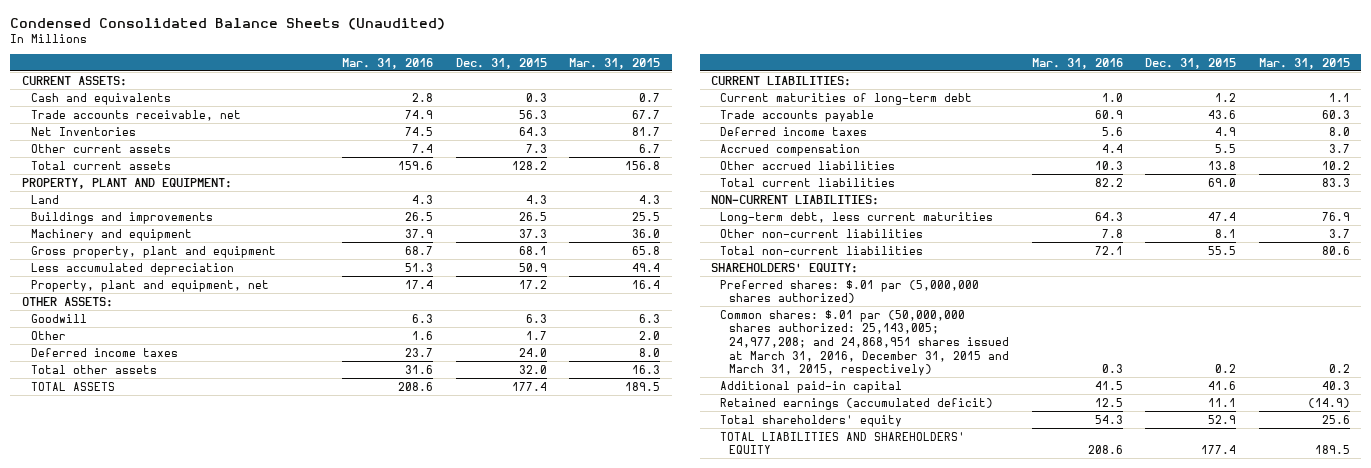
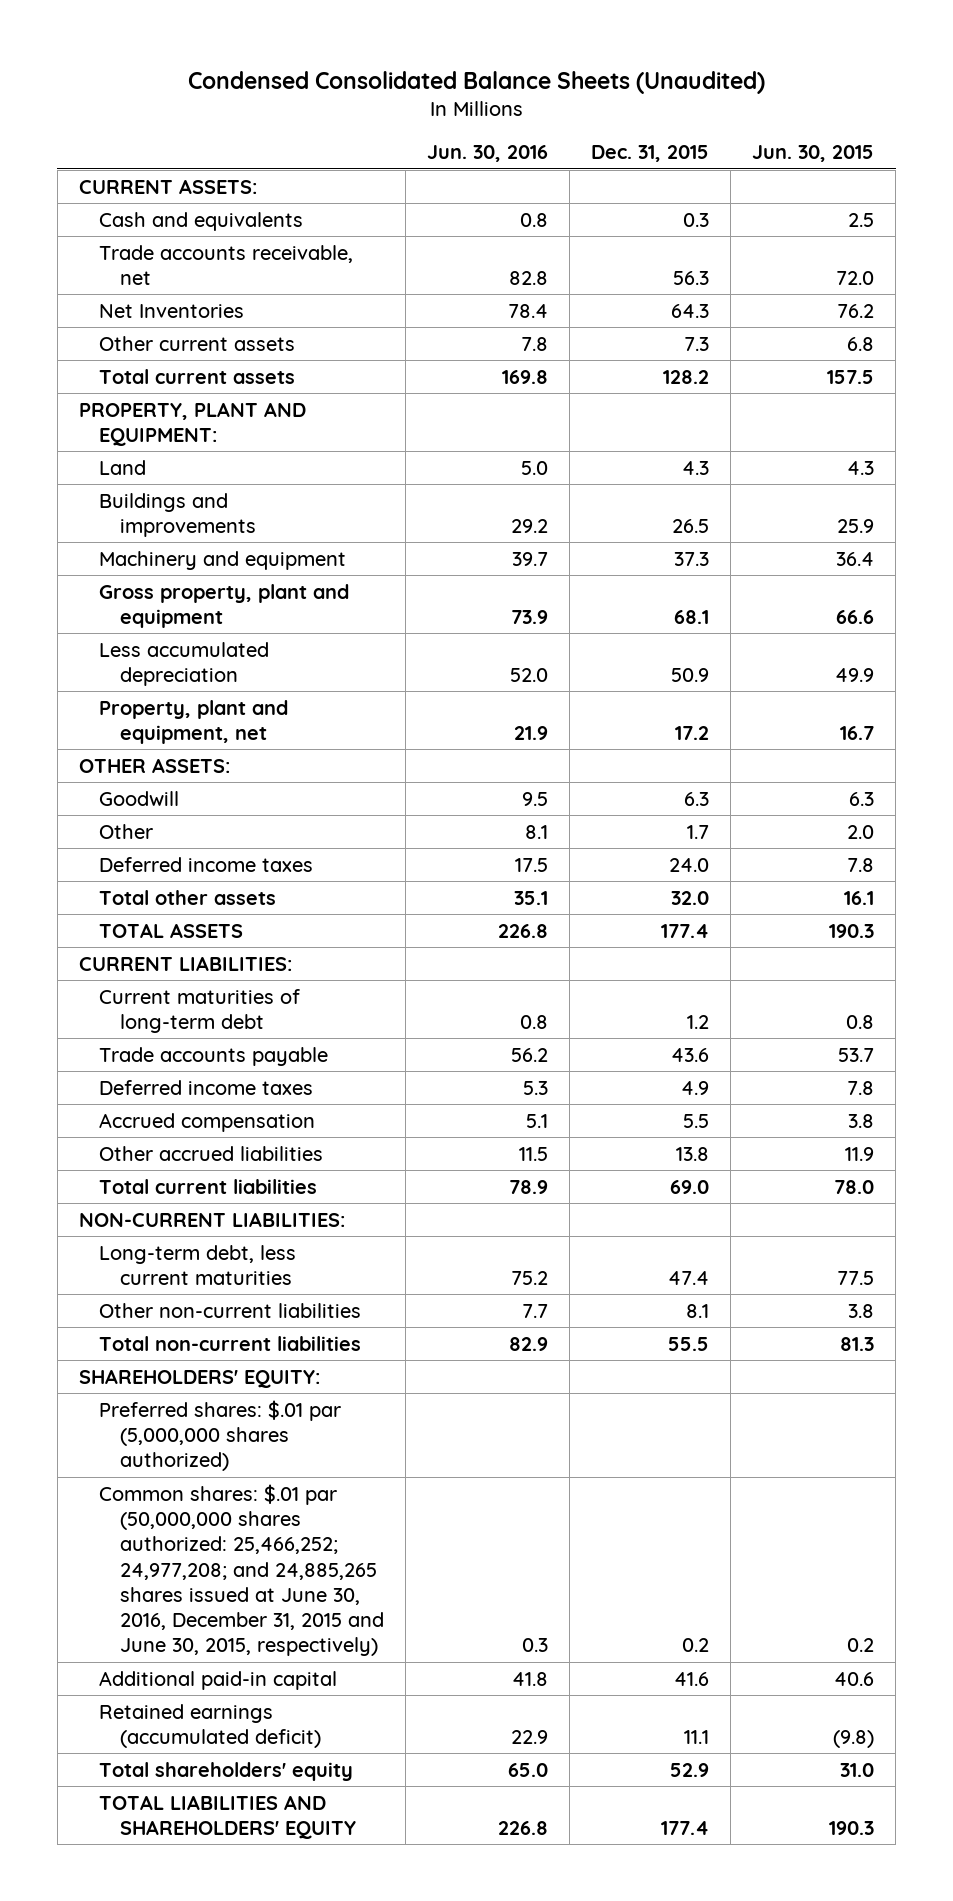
[342,57,434,69] Mar. 31, 2016 -> none
[569,57,661,69] Mar. 31, 2015 -> none
none -> [426,145,548,163] Jun. 30, 2016
none -> [752,145,875,163] Jun. 30, 2015
[719,309,1009,377] Common shares: $.01 par (50,000,000 shares authorized: 25,143,005; 24,977,208; and 24,868,951 shares issued at March 31, 2016, December 31, 2015 and March 31, 2015, respectively) -> [99,1483,384,1657] Common shares: $.01 par (50,000,000 shares authorized: 25,466,252; 24,977,208; and 24,885,265 shares issued at June 30, 2016, December 31, 2015 and June 30, 2015, respectively)

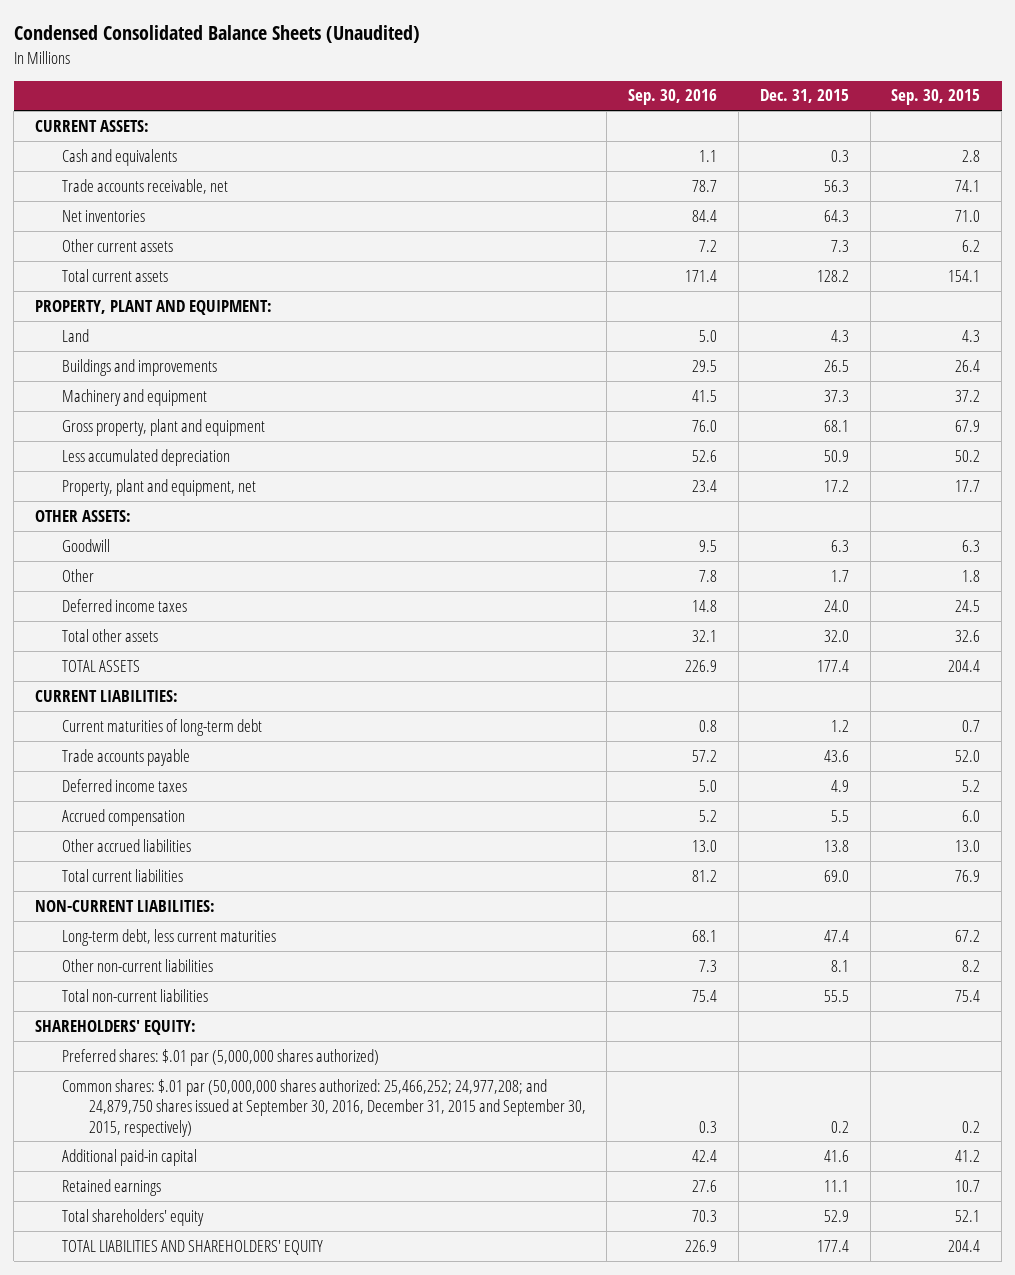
[426,145,548,163] Jun. 30, 2016 -> none
[752,145,875,163] Jun. 30, 2015 -> none
none -> [628,89,718,106] Sep. 30, 2016
none -> [891,89,981,106] Sep. 30, 2015
[99,303,245,318] Net Inventories -> [61,209,145,222] Net inventories
[99,1483,384,1657] Common shares: $.01 par (50,000,000 shares authorized: 25,466,252; 24,977,208; and 24,885,265 shares issued at June 30, 2016, December 31, 2015 and June 30, 2015, respectively) -> [61,1078,586,1137] Common shares: $.01 par (50,000,000 shares authorized: 25,466,252; 24,977,208; and 24,879,750 shares issued at September 30, 2016, December 31, 2015 and September 30, 2015, respectively)
[99,1703,321,1748] Retained earnings (accumulated deficit) -> [61,1178,161,1196] Retained earnings

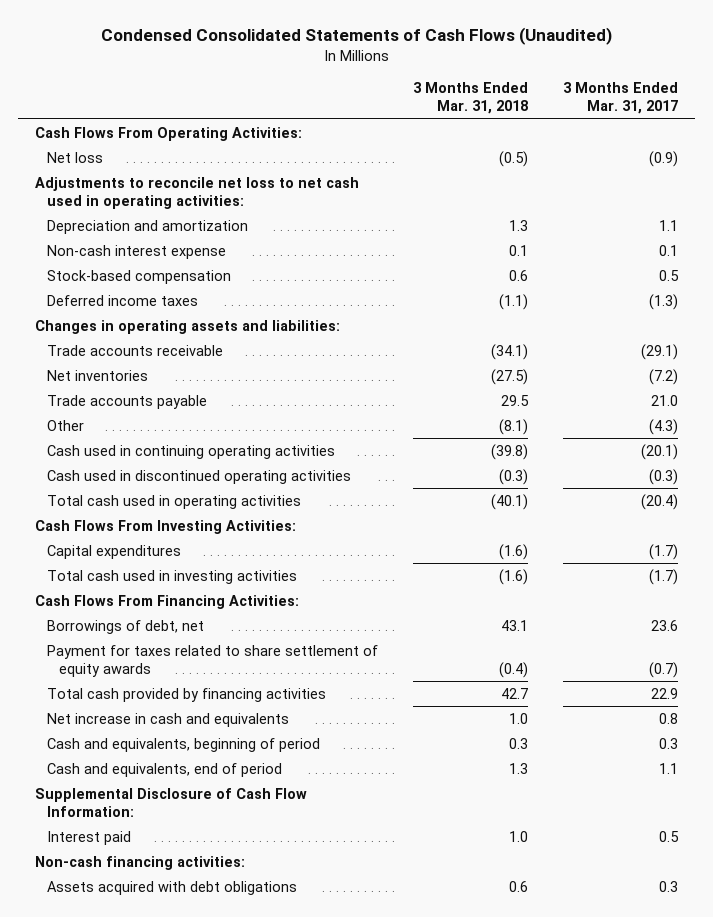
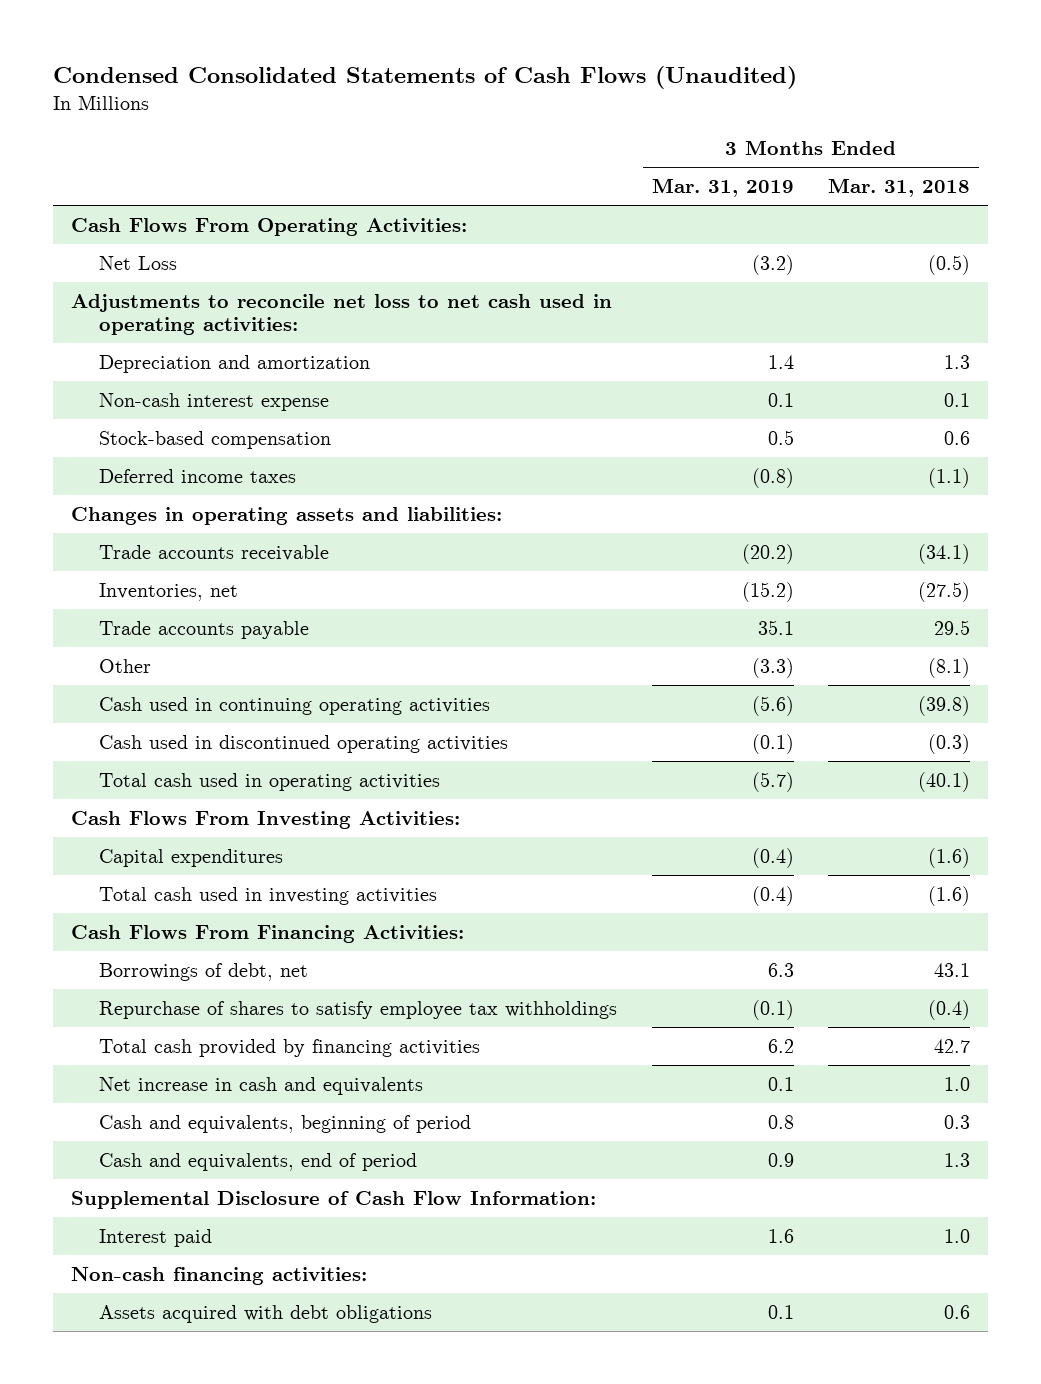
[562,82,678,115] 3 Months Ended Mar. 31, 2017 -> none
none -> [651,177,794,197] Mar. 31, 2019
[46,151,103,163] Net loss -> [98,255,177,270] Net Loss
[46,369,148,381] Net inventories -> [98,582,238,601] Inventories, net
[46,644,378,678] Payment for taxes related to share settlement of equity awards -> [98,1000,617,1019] Repurchase of shares to satisfy employee tax withholdings

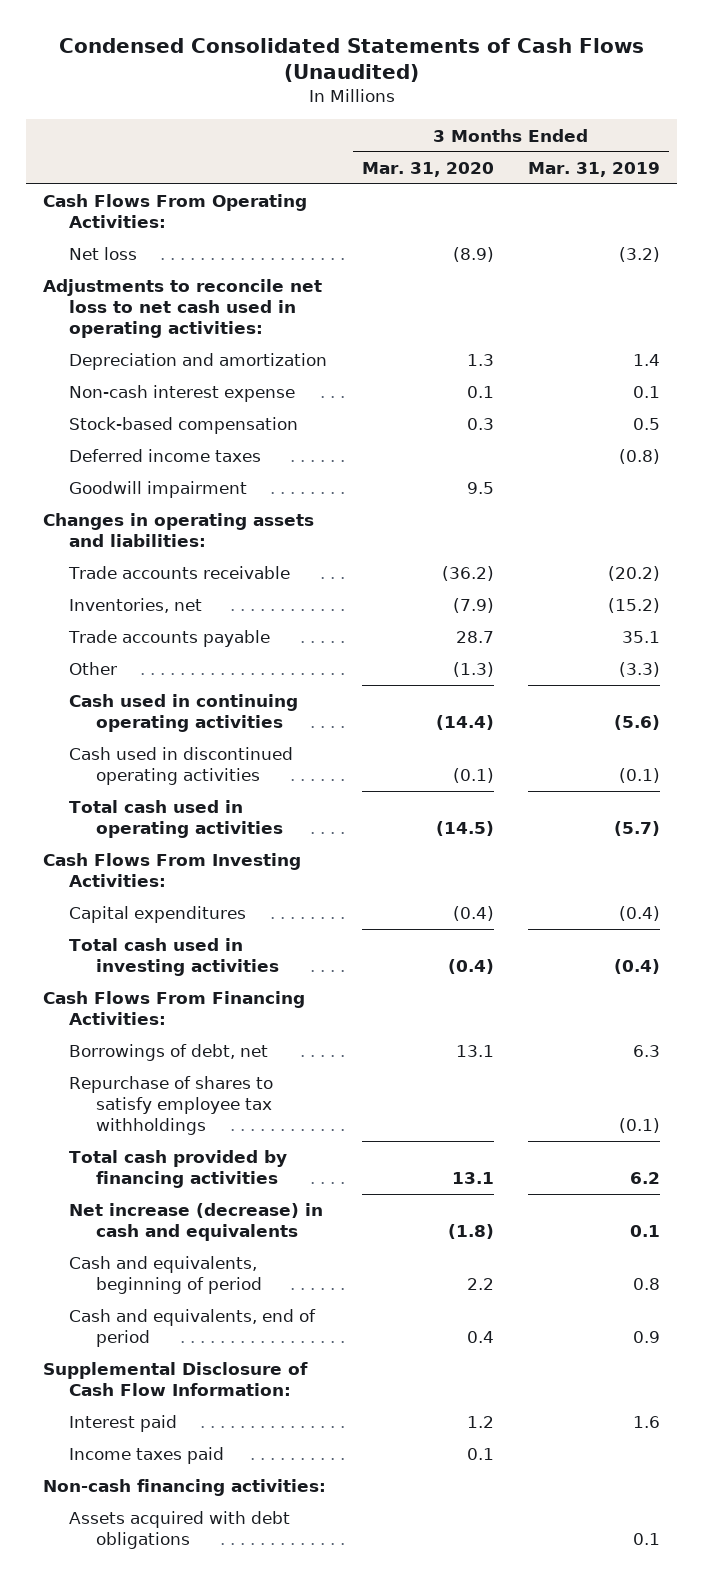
[828,177,971,197] Mar. 31, 2018 -> none
none -> [361,161,494,177] Mar. 31, 2020
[98,255,177,270] Net Loss -> [69,247,138,261] Net loss
none -> [69,481,248,499] Goodwill impairment
[98,1076,423,1095] Net increase in cash and equivalents -> [69,1203,324,1242] Net increase (decrease) in cash and equivalents
none -> [69,1447,225,1465] Income taxes paid

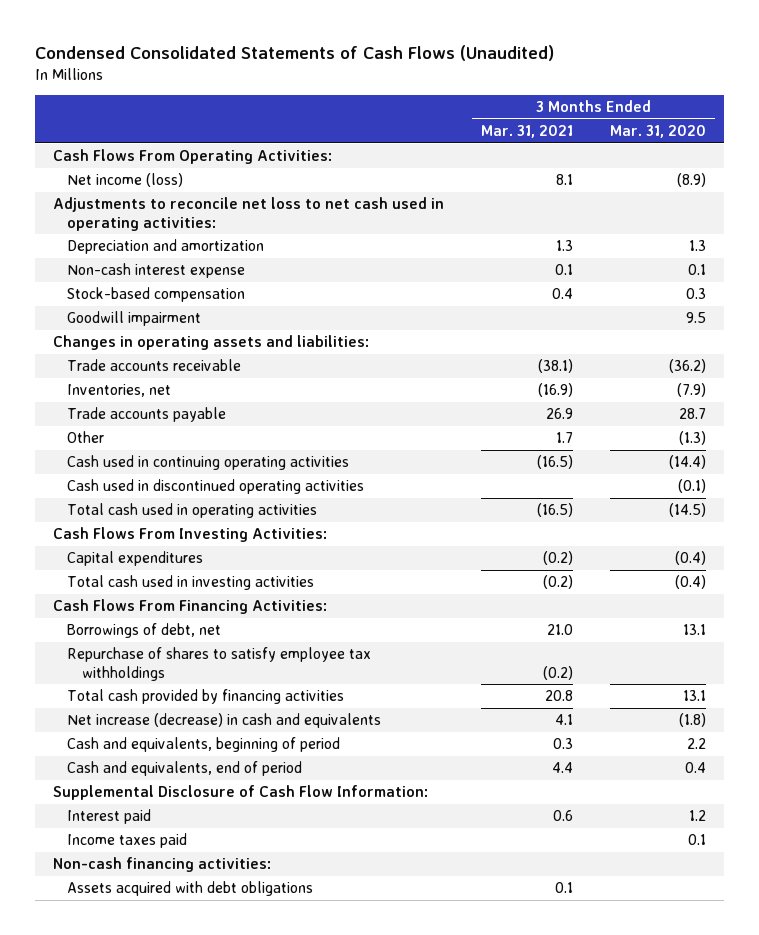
[528,161,661,177] Mar. 31, 2019 -> none
none -> [481,125,574,139] Mar. 31, 2021
[69,247,138,261] Net loss -> [67,173,184,188] Net income (loss)
[69,449,262,463] Deferred income taxes -> none

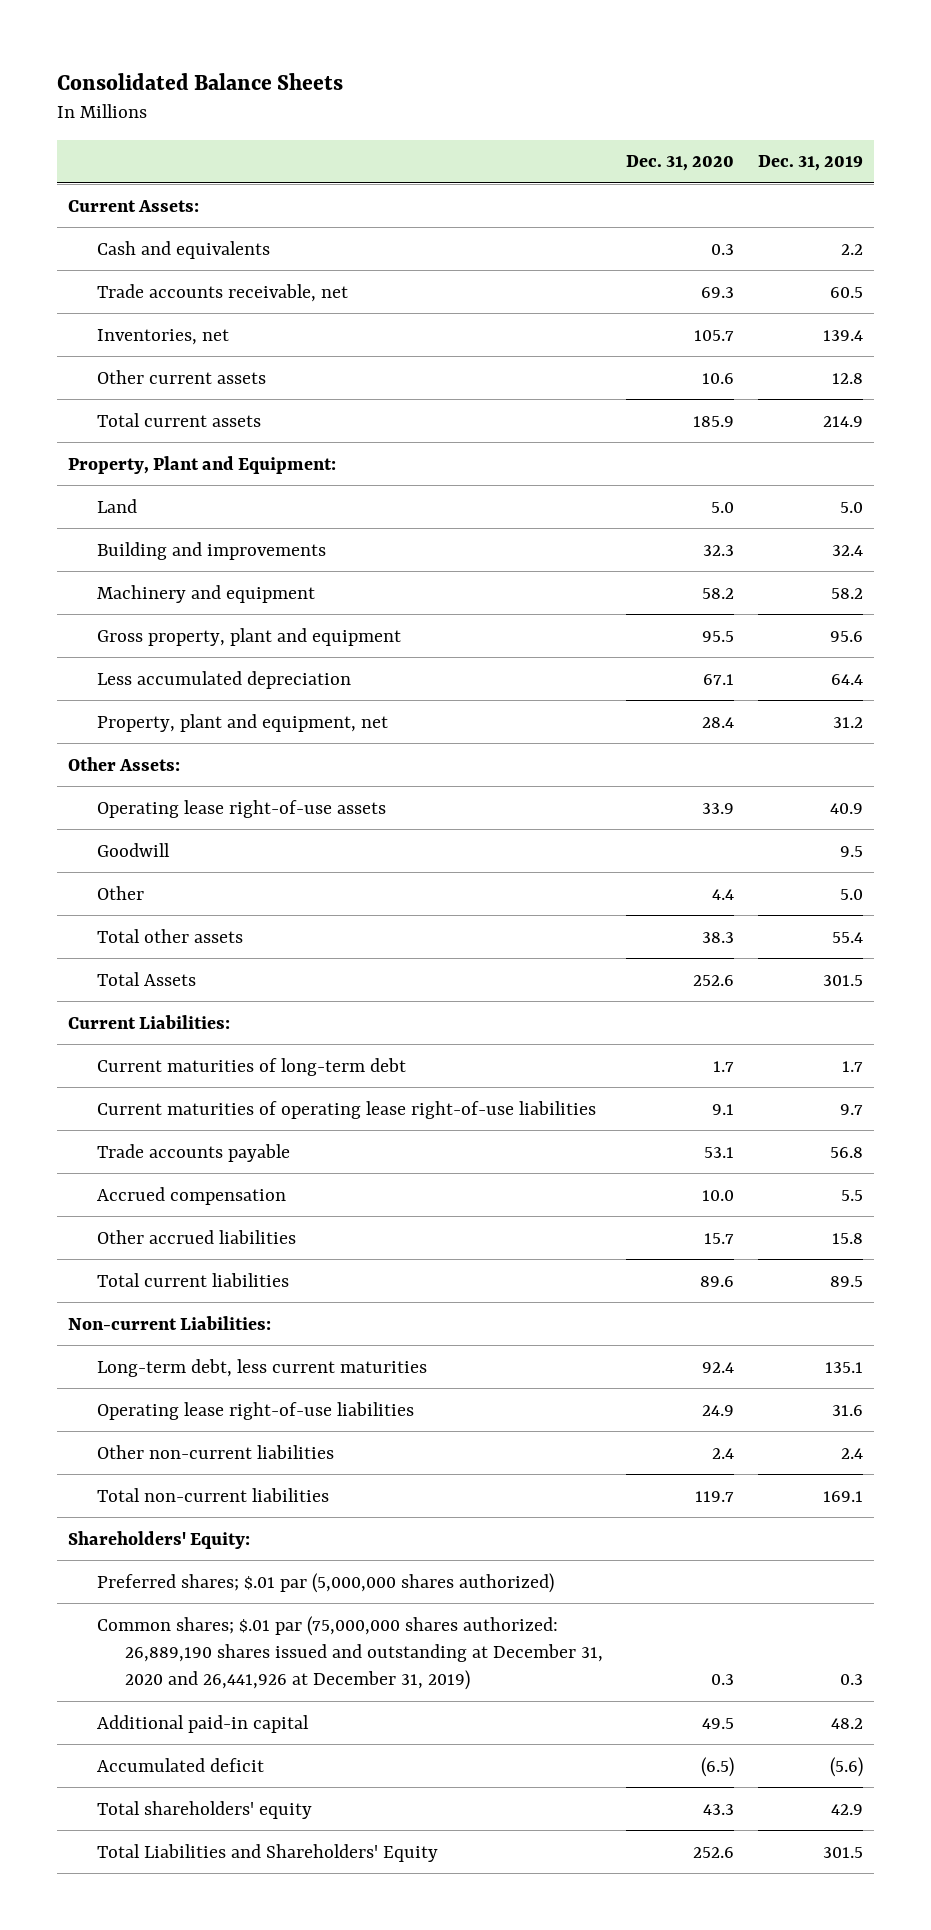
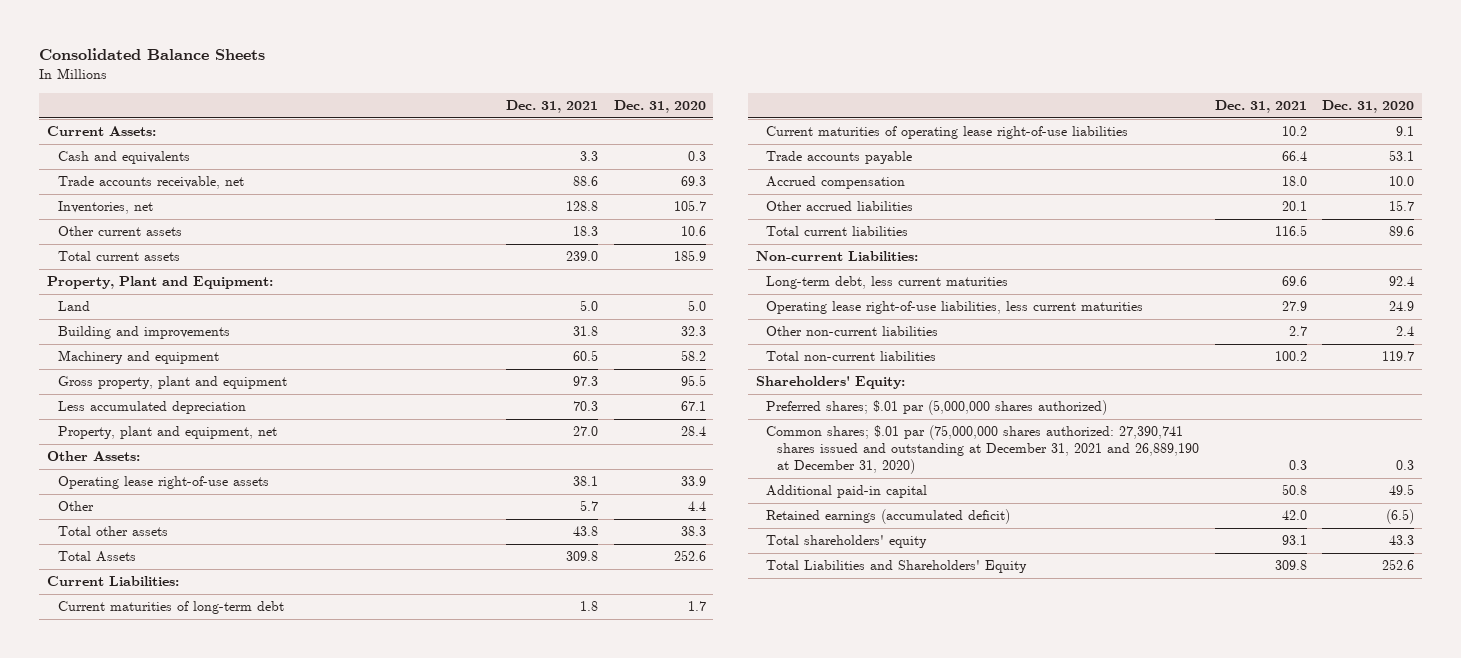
[757,155,863,172] Dec. 31, 2019 -> none
none -> [505,100,598,114] Dec. 31, 2021
[96,842,170,857] Goodwill -> none
[96,1401,414,1420] Operating lease right-of-use liabilities -> [766,301,1144,315] Operating lease right-of-use liabilities, less current maturities
[96,1615,604,1691] Common shares; $.01 par (75,000,000 shares authorized: 26,889,190 shares issued and outstanding at December 31, 2020 and 26,441,926 at December 31, 2019) -> [766,425,1199,475] Common shares; $.01 par (75,000,000 shares authorized: 27,390,741 shares issued and outstanding at December 31, 2021 and 26,889,190 at December 31, 2020)
[96,1757,264,1772] Accumulated deficit -> [766,509,1011,525] Retained earnings (accumulated deficit)

